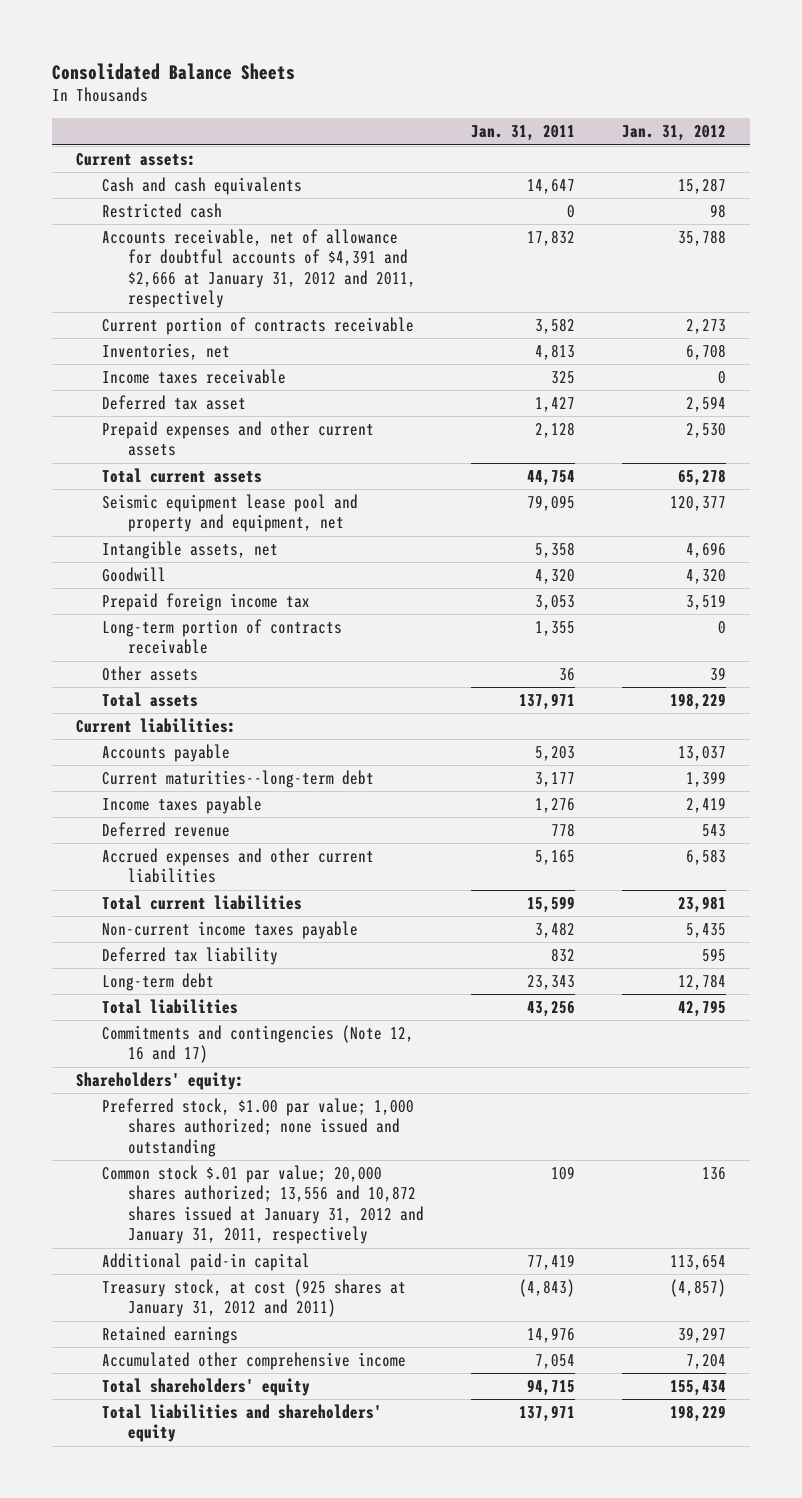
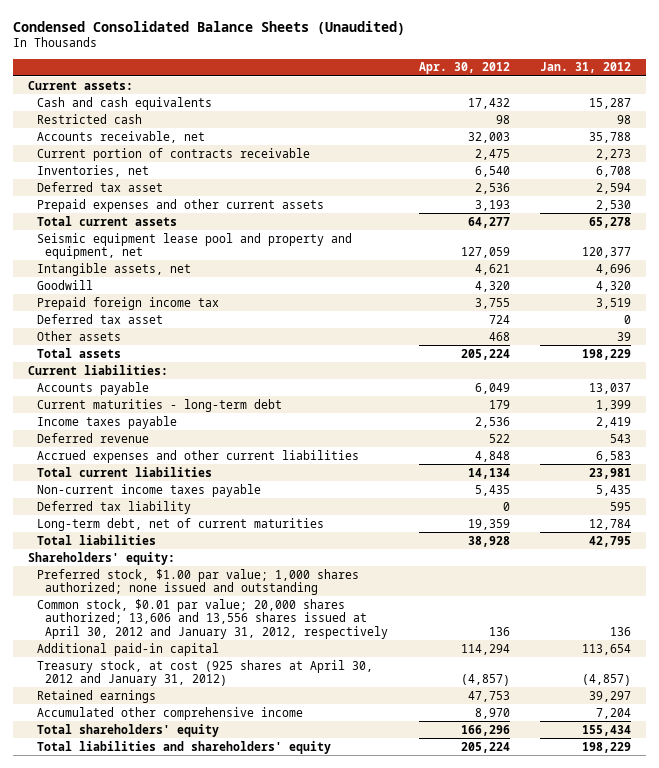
[52,62,296,80] Consolidated Balance Sheets -> [13,20,406,35] Condensed Consolidated Balance Sheets (Unaudited)
[471,125,576,142] Jan. 31, 2011 -> none
none -> [418,62,510,75] Apr. 30, 2012
[101,229,416,309] Accounts receivable, net of allowance for doubtful accounts of $4,391 and $2,666 at January 31, 2012 and 2011, respectively -> [36,130,205,143] Accounts receivable, net
[101,369,286,385] Income taxes receivable -> none
[101,619,342,655] Long-term portion of contracts receivable -> none
none -> [36,313,163,324] Deferred tax asset
[101,770,374,789] Current maturities--long-term debt -> [36,398,282,412] Current maturities - long-term debt
[101,973,214,992] Long-term debt -> [36,517,324,531] Long-term debt, net of current maturities
[101,1025,414,1064] Commitments and contingencies (Note 12, 16 and 17) -> none
[101,1165,424,1245] Common stock $.01 par value; 20,000 shares authorized; 13,556 and 10,872 shares issued at January 31, 2012 and January 31, 2011, respectively -> [36,598,389,639] Common stock, $0.01 par value; 20,000 shares authorized; 13,606 and 13,556 shares issued at April 30, 2012 and January 31, 2012, respectively
[101,1279,406,1318] Treasury stock, at cost (925 shares at January 31, 2012 and 2011) -> [36,659,373,687] Treasury stock, at cost (925 shares at April 30, 2012 and January 31, 2012)

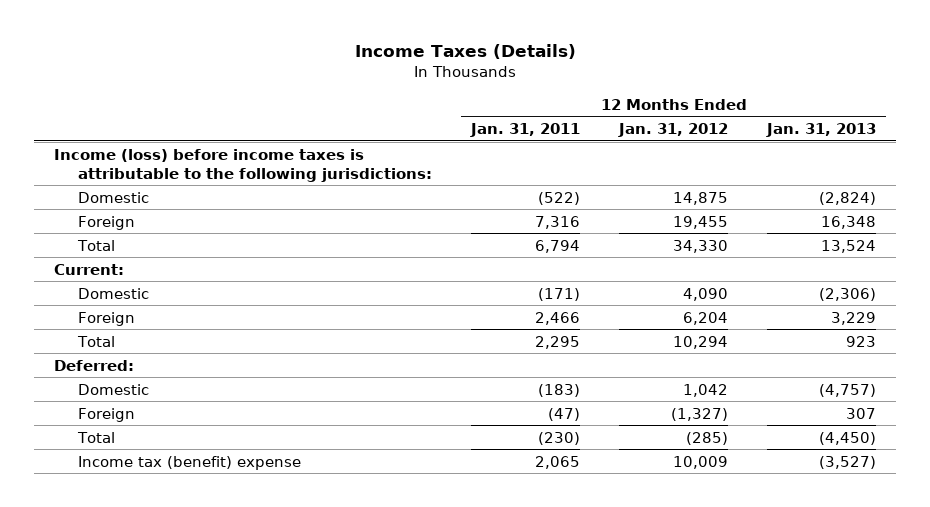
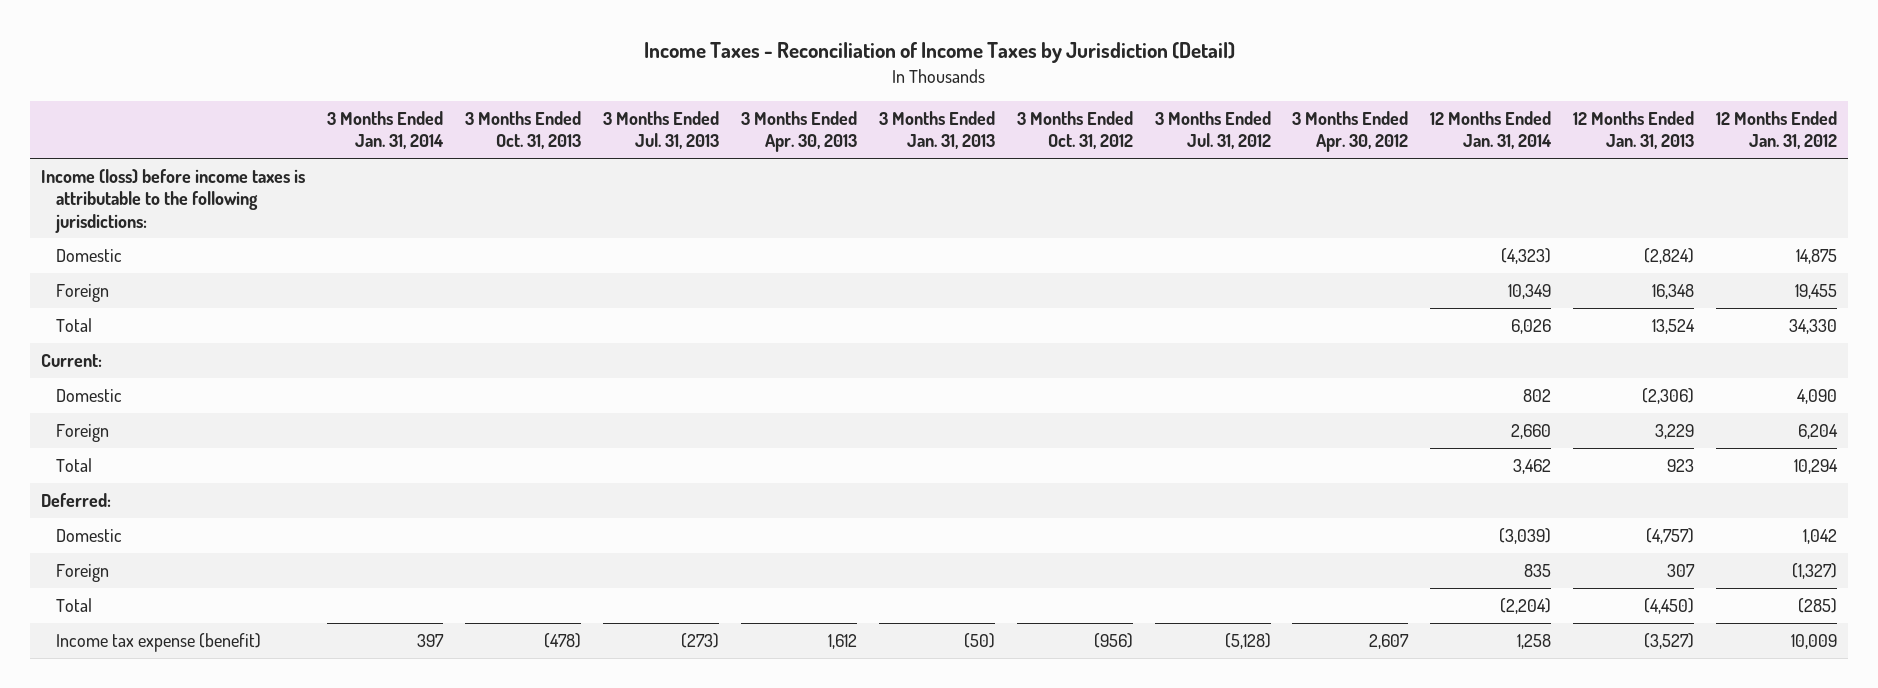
[355,44,577,60] Income Taxes (Details) -> [644,42,1236,64] Income Taxes - Reconciliation of Income Taxes by Jurisdiction (Detail)
[469,123,580,138] Jan. 31, 2011 -> none
none -> [327,111,445,150] 3 Months Ended Jan. 31, 2014
none -> [465,111,582,150] 3 Months Ended Oct. 31, 2013
none -> [602,111,719,150] 3 Months Ended Jul. 31, 2013
none -> [740,111,857,153] 3 Months Ended Apr. 30, 2013
none -> [878,111,995,150] 3 Months Ended Jan. 31, 2013
none -> [1016,111,1133,150] 3 Months Ended Oct. 31, 2012
none -> [1154,111,1271,150] 3 Months Ended Jul. 31, 2012
none -> [1292,111,1409,153] 3 Months Ended Apr. 30, 2012
none -> [1430,111,1553,150] 12 Months Ended Jan. 31, 2014
[77,455,301,470] Income tax (benefit) expense -> [56,633,262,653] Income tax expense (benefit)

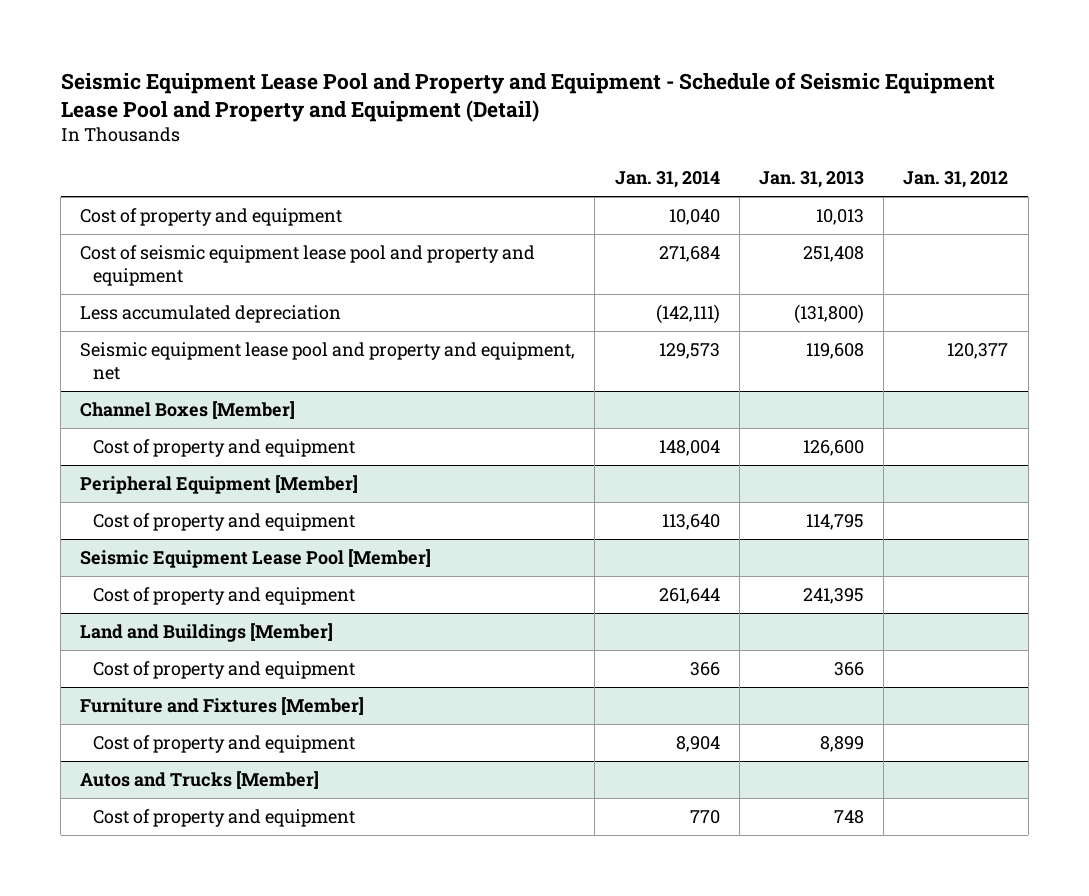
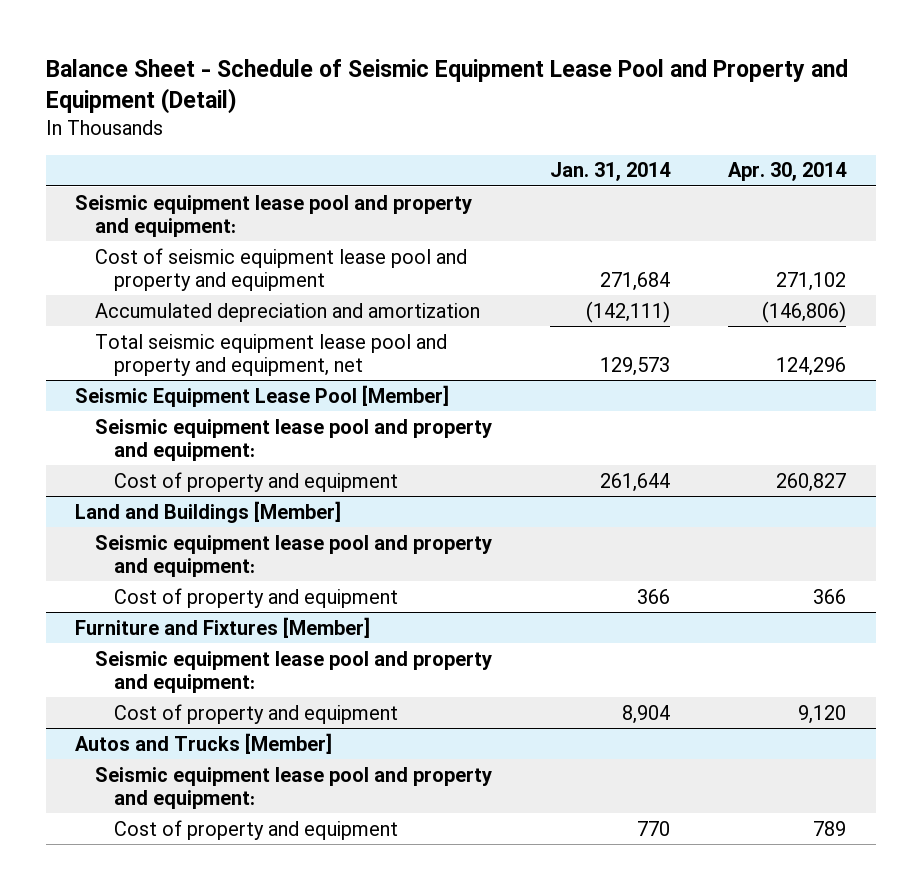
[60,71,995,122] Seismic Equipment Lease Pool and Property and Equipment - Schedule of Seismic Equipment Lease Pool and Property and Equipment (Detail) -> [45,58,848,114] Balance Sheet - Schedule of Seismic Equipment Lease Pool and Property and Equipment (Detail)
[759,171,865,189] Jan. 31, 2013 -> none
[903,171,1009,189] Jan. 31, 2012 -> none
none -> [728,162,848,182] Apr. 30, 2014
[80,208,343,227] Cost of property and equipment -> none
none -> [74,194,472,237] Seismic equipment lease pool and property and equipment:
[80,401,296,420] Channel Boxes [Member] -> none
[93,439,356,458] Cost of property and equipment -> none
[80,475,359,495] Peripheral Equipment [Member] -> none
[93,513,356,532] Cost of property and equipment -> none
[80,305,342,324] Less accumulated depreciation -> [94,302,480,322] Accumulated depreciation and amortization
[80,342,576,381] Seismic equipment lease pool and property and equipment, net -> [94,333,447,376] Total seismic equipment lease pool and property and equipment, net
none -> [94,418,492,461] Seismic equipment lease pool and property and equipment:
none -> [94,534,492,577] Seismic equipment lease pool and property and equipment:
none -> [94,650,492,693] Seismic equipment lease pool and property and equipment:
none -> [94,766,492,809] Seismic equipment lease pool and property and equipment:

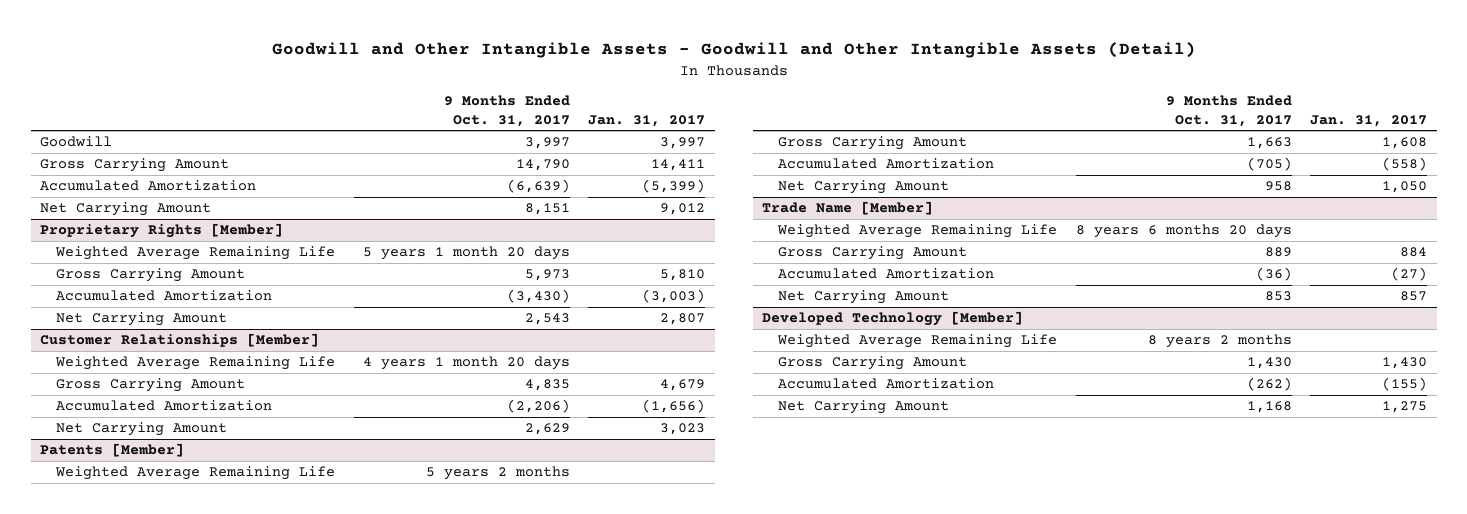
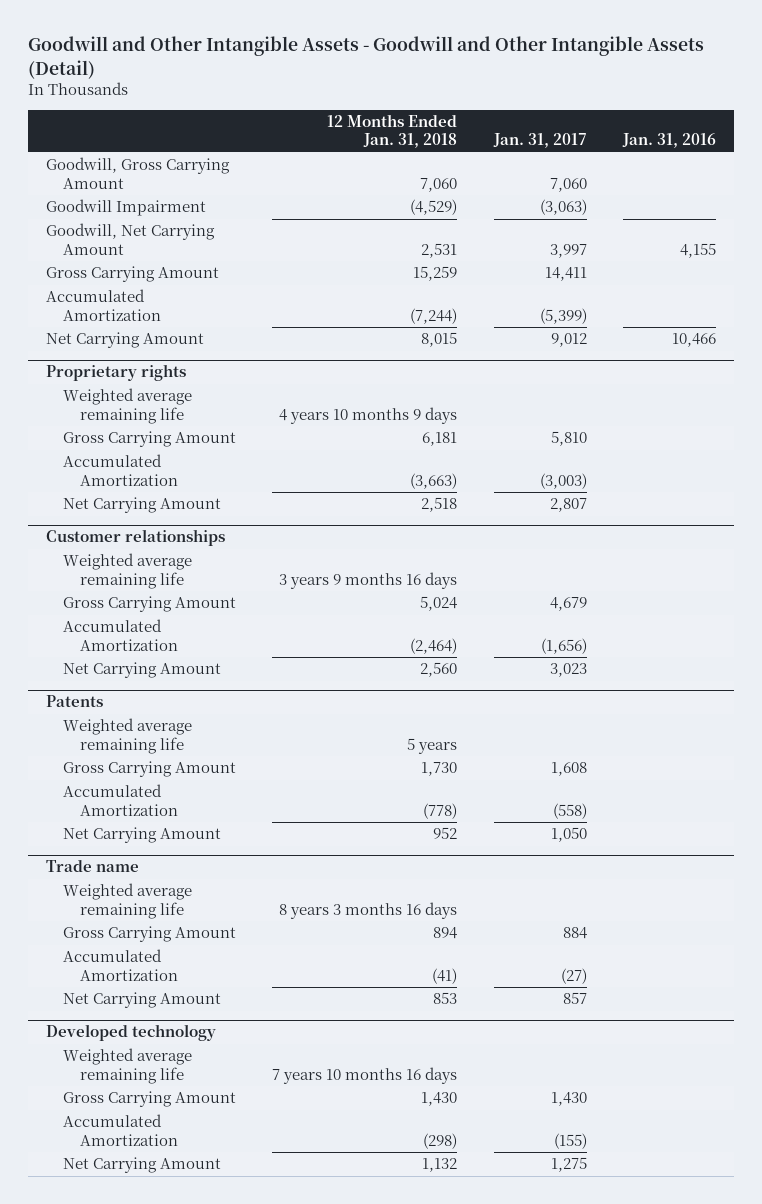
[443,95,570,127] 9 Months Ended Oct. 31, 2017 -> none
none -> [327,114,458,149] 12 Months Ended Jan. 31, 2018
none -> [621,133,716,149] Jan. 31, 2016
none -> [46,157,231,189] Goodwill, Gross Carrying Amount
none -> [46,199,207,217] Goodwill Impairment
[40,136,113,148] Goodwill -> [46,223,216,255] Goodwill, Net Carrying Amount
[40,223,284,239] Proprietary Rights [Member] -> [46,364,187,382] Proprietary rights
[54,246,335,261] Weighted Average Remaining Life -> [62,388,192,424] Weighted average remaining life
[40,333,320,348] Customer Relationships [Member] -> [46,529,226,547] Customer relationships
[54,356,335,371] Weighted Average Remaining Life -> [62,553,192,589] Weighted average remaining life
[40,443,185,458] Patents [Member] -> [46,695,104,708] Patents
[54,466,335,481] Weighted Average Remaining Life -> [62,718,192,754] Weighted average remaining life
[762,201,934,216] Trade Name [Member] -> [46,860,140,873] Trade name
[776,224,1057,239] Weighted Average Remaining Life -> [62,883,192,919] Weighted average remaining life
[762,311,1024,327] Developed Technology [Member] -> [46,1024,217,1042] Developed technology
[776,334,1057,349] Weighted Average Remaining Life -> [62,1048,192,1084] Weighted average remaining life

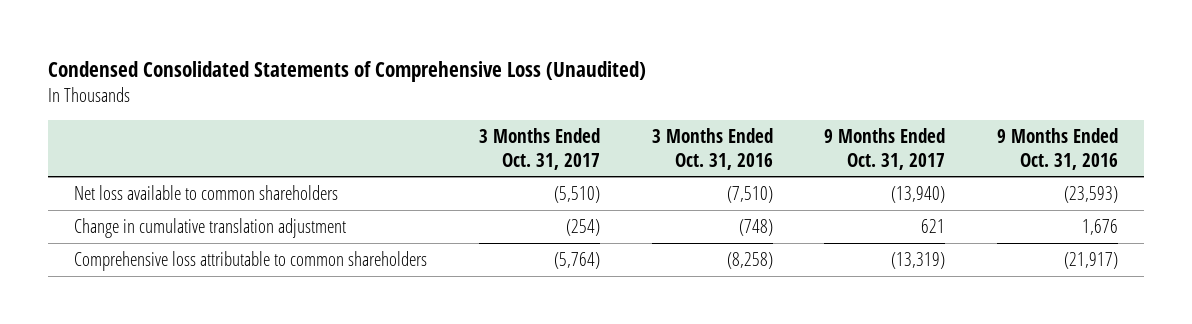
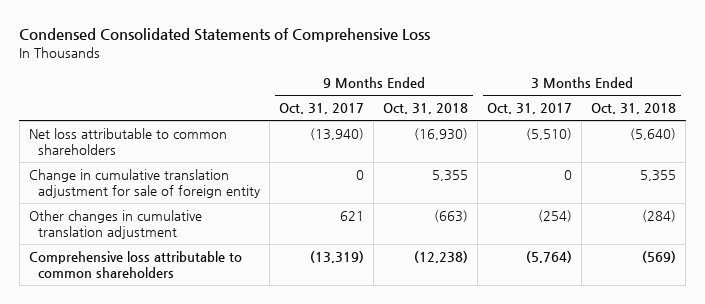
[48,60,647,82] Condensed Consolidated Statements of Comprehensive Loss (Unaudited) -> [19,28,431,43] Condensed Consolidated Statements of Comprehensive Loss
[651,127,773,170] 3 Months Ended Oct. 31, 2016 -> none
[997,127,1119,170] 9 Months Ended Oct. 31, 2016 -> none
none -> [383,103,469,115] Oct. 31, 2018
none -> [591,103,677,115] Oct. 31, 2018
[73,184,338,200] Net loss available to common shareholders -> [28,128,227,155] Net loss attributable to common shareholders
none -> [28,169,261,198] Change in cumulative translation adjustment for sale of foreign entity
[73,217,346,238] Change in cumulative translation adjustment -> [28,210,202,239] Other changes in cumulative translation adjustment

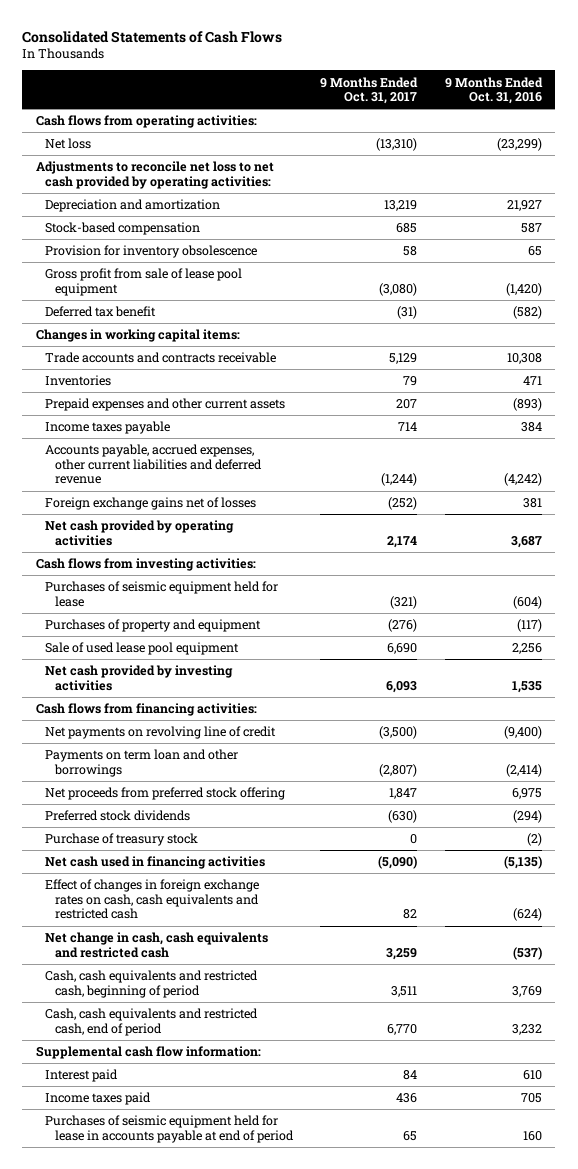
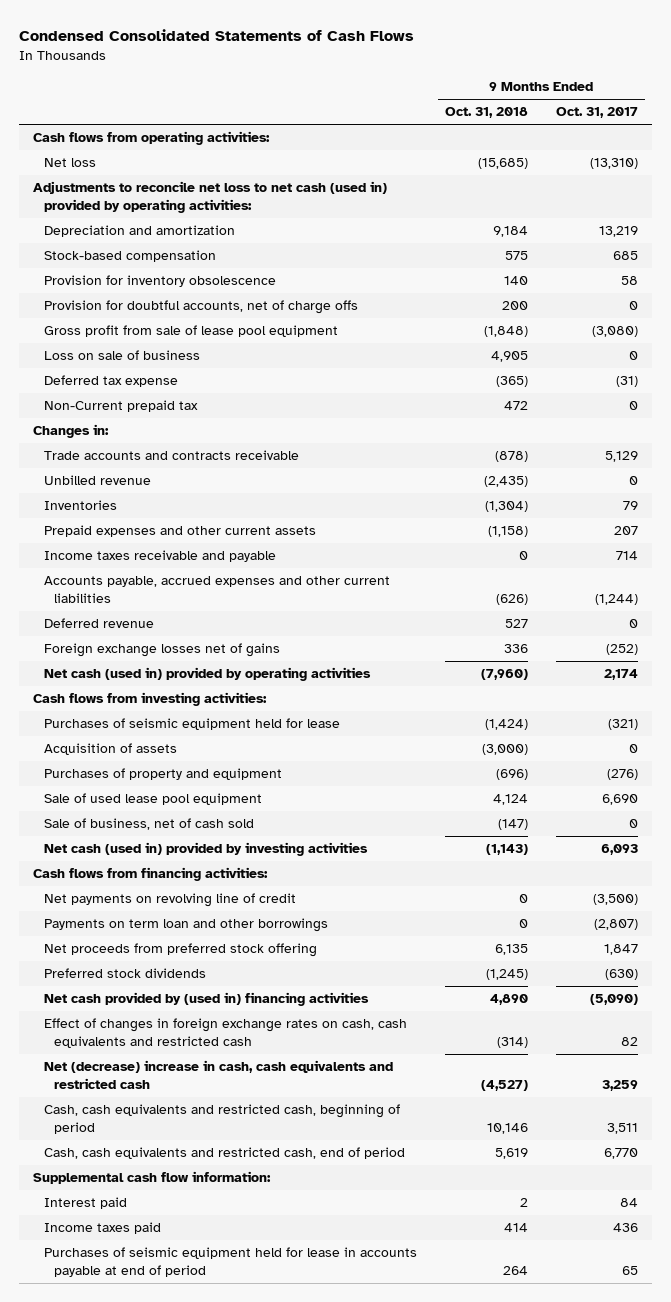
[22,30,283,43] Consolidated Statements of Cash Flows -> [19,29,415,42] Condensed Consolidated Statements of Cash Flows
[444,76,543,105] 9 Months Ended Oct. 31, 2016 -> none
none -> [444,107,528,119] Oct. 31, 2018
[36,161,275,189] Adjustments to reconcile net loss to net cash provided by operating activities: -> [33,181,388,213] Adjustments to reconcile net loss to net cash (used in) provided by operating activities:
none -> [43,300,358,315] Provision for doubtful accounts, net of charge offs
none -> [43,350,200,361] Loss on sale of business
[45,306,157,318] Deferred tax benefit -> [43,375,178,388] Deferred tax expense
none -> [43,400,198,413] Non-Current prepaid tax
[36,329,241,343] Changes in working capital items: -> [33,424,110,439] Changes in:
none -> [43,475,151,486] Unbilled revenue
[45,421,171,435] Income taxes payable -> [43,550,276,563] Income taxes receivable and payable
[45,444,262,485] Accounts payable, accrued expenses, other current liabilities and deferred revenue -> [43,576,390,603] Accounts payable, accrued expenses and other current liabilities
none -> [43,618,154,629] Deferred revenue
[45,497,257,511] Foreign exchange gains net of losses -> [43,643,280,658] Foreign exchange losses net of gains
[45,520,235,546] Net cash provided by operating activities -> [43,667,371,682] Net cash (used in) provided by operating activities
none -> [43,743,177,756] Acquisition of assets
none -> [43,818,254,831] Sale of business, net of cash sold
[45,665,234,691] Net cash provided by investing activities -> [43,842,368,857] Net cash (used in) provided by investing activities
[45,833,199,847] Purchase of treasury stock -> none
[45,856,266,870] Net cash used in financing activities -> [43,992,369,1007] Net cash provided by (used in) financing activities
[45,932,269,958] Net change in cash, cash equivalents and restricted cash -> [43,1060,393,1089] Net (decrease) increase in cash, cash equivalents and restricted cash

